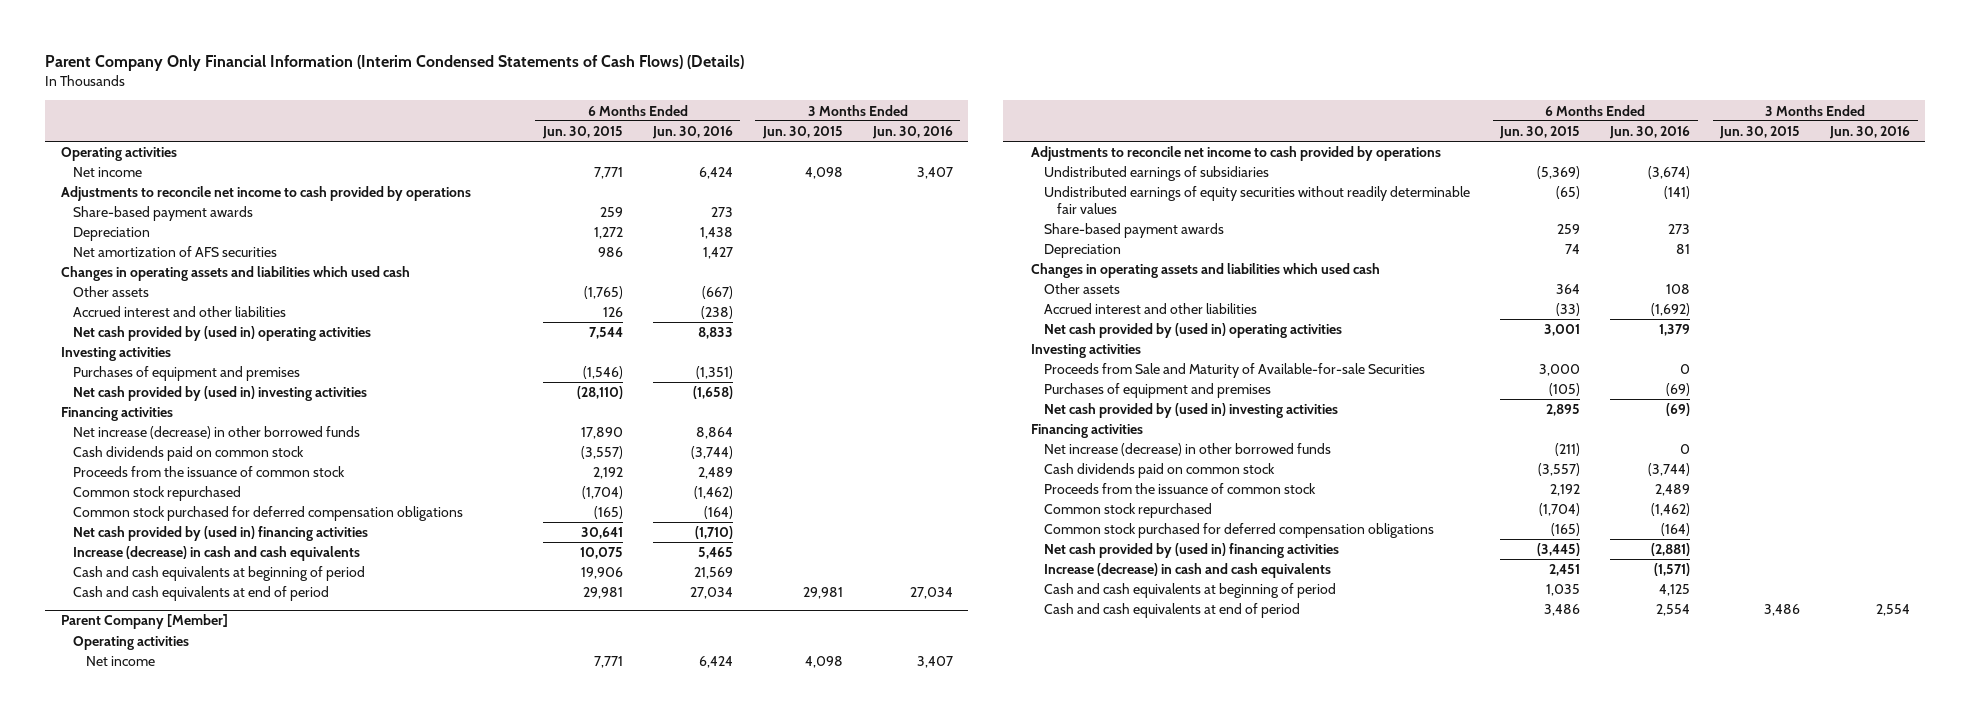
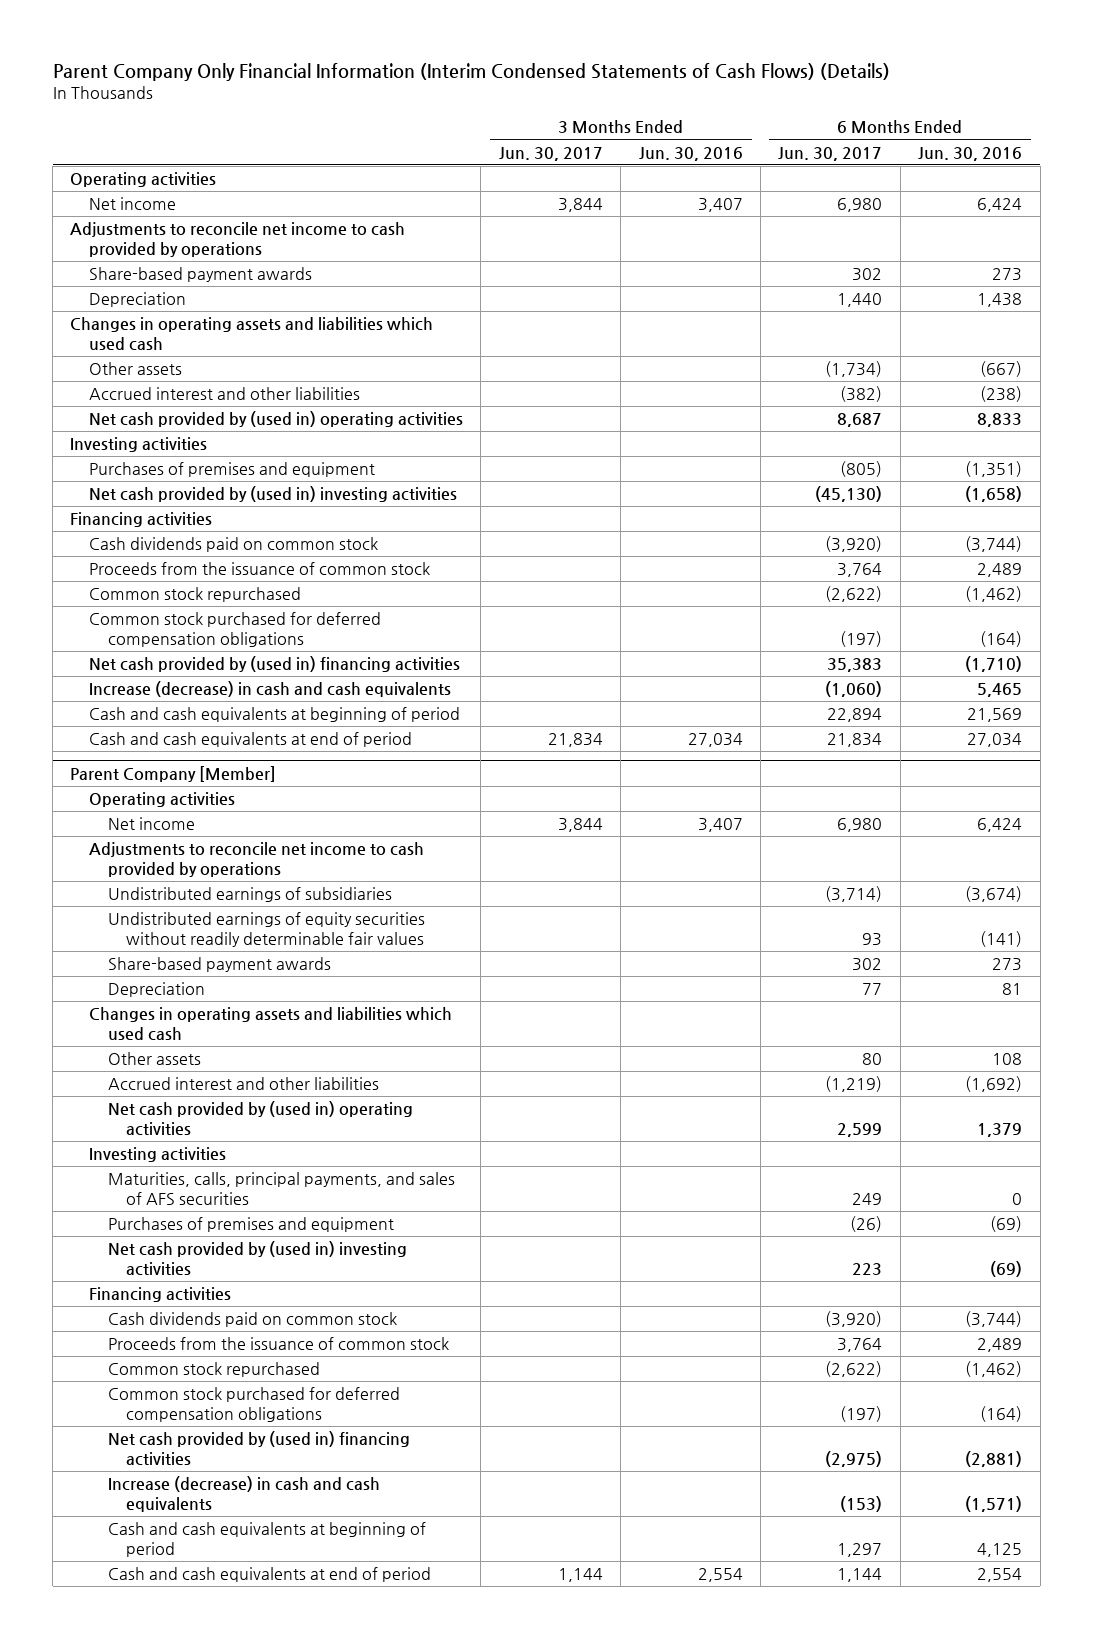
[541,126,623,140] Jun. 30, 2015 -> none
[761,126,843,140] Jun. 30, 2015 -> none
none -> [498,146,603,161] Jun. 30, 2017
none -> [778,146,883,161] Jun. 30, 2017
[73,246,278,258] Net amortization of AFS securities -> none
[73,366,301,382] Purchases of equipment and premises -> [89,462,376,478] Purchases of premises and equipment
[73,426,361,440] Net increase (decrease) in other borrowed funds -> none
[1044,363,1426,379] Proceeds from Sale and Maturity of Available-for-sale Securities -> [107,1172,455,1205] Maturities, calls, principal payments, and sales of AFS securities
[1044,383,1272,399] Purchases of equipment and premises -> [107,1217,394,1233] Purchases of premises and equipment
[1044,443,1332,457] Net increase (decrease) in other borrowed funds -> none

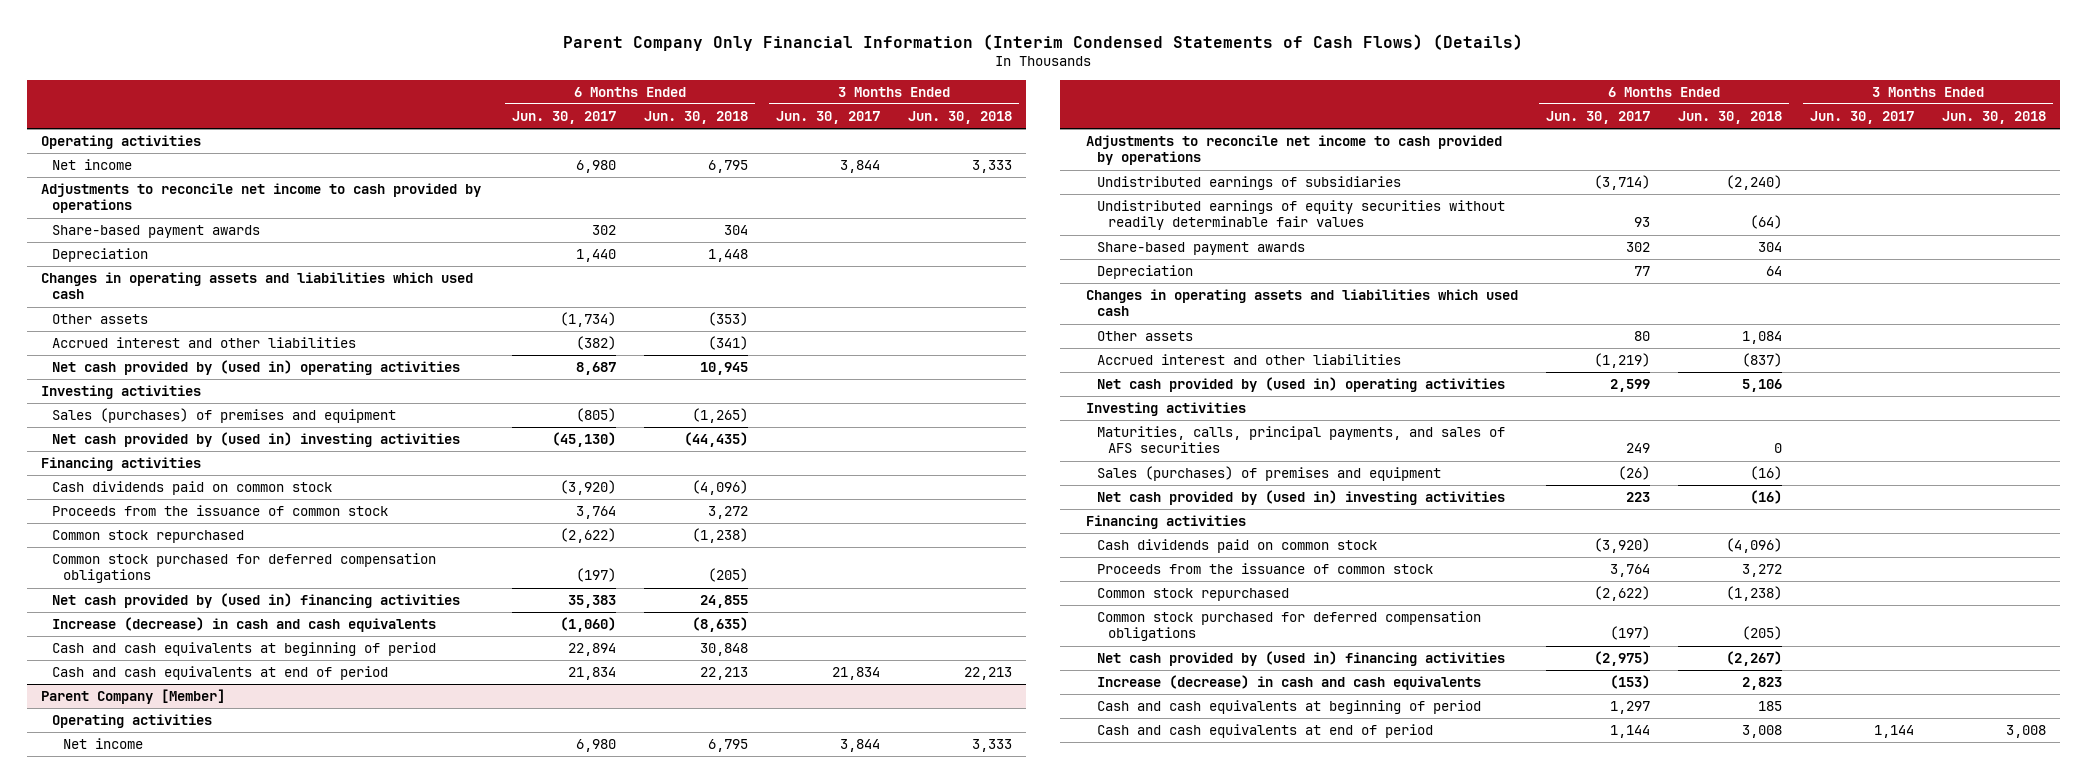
[638,146,743,161] Jun. 30, 2016 -> none
[918,146,1023,161] Jun. 30, 2016 -> none
none -> [644,110,749,124] Jun. 30, 2018
none -> [908,110,1013,124] Jun. 30, 2018
[89,462,376,478] Purchases of premises and equipment -> [51,408,396,424] Sales (purchases) of premises and equipment
[107,1217,394,1233] Purchases of premises and equipment -> [1096,466,1441,482] Sales (purchases) of premises and equipment

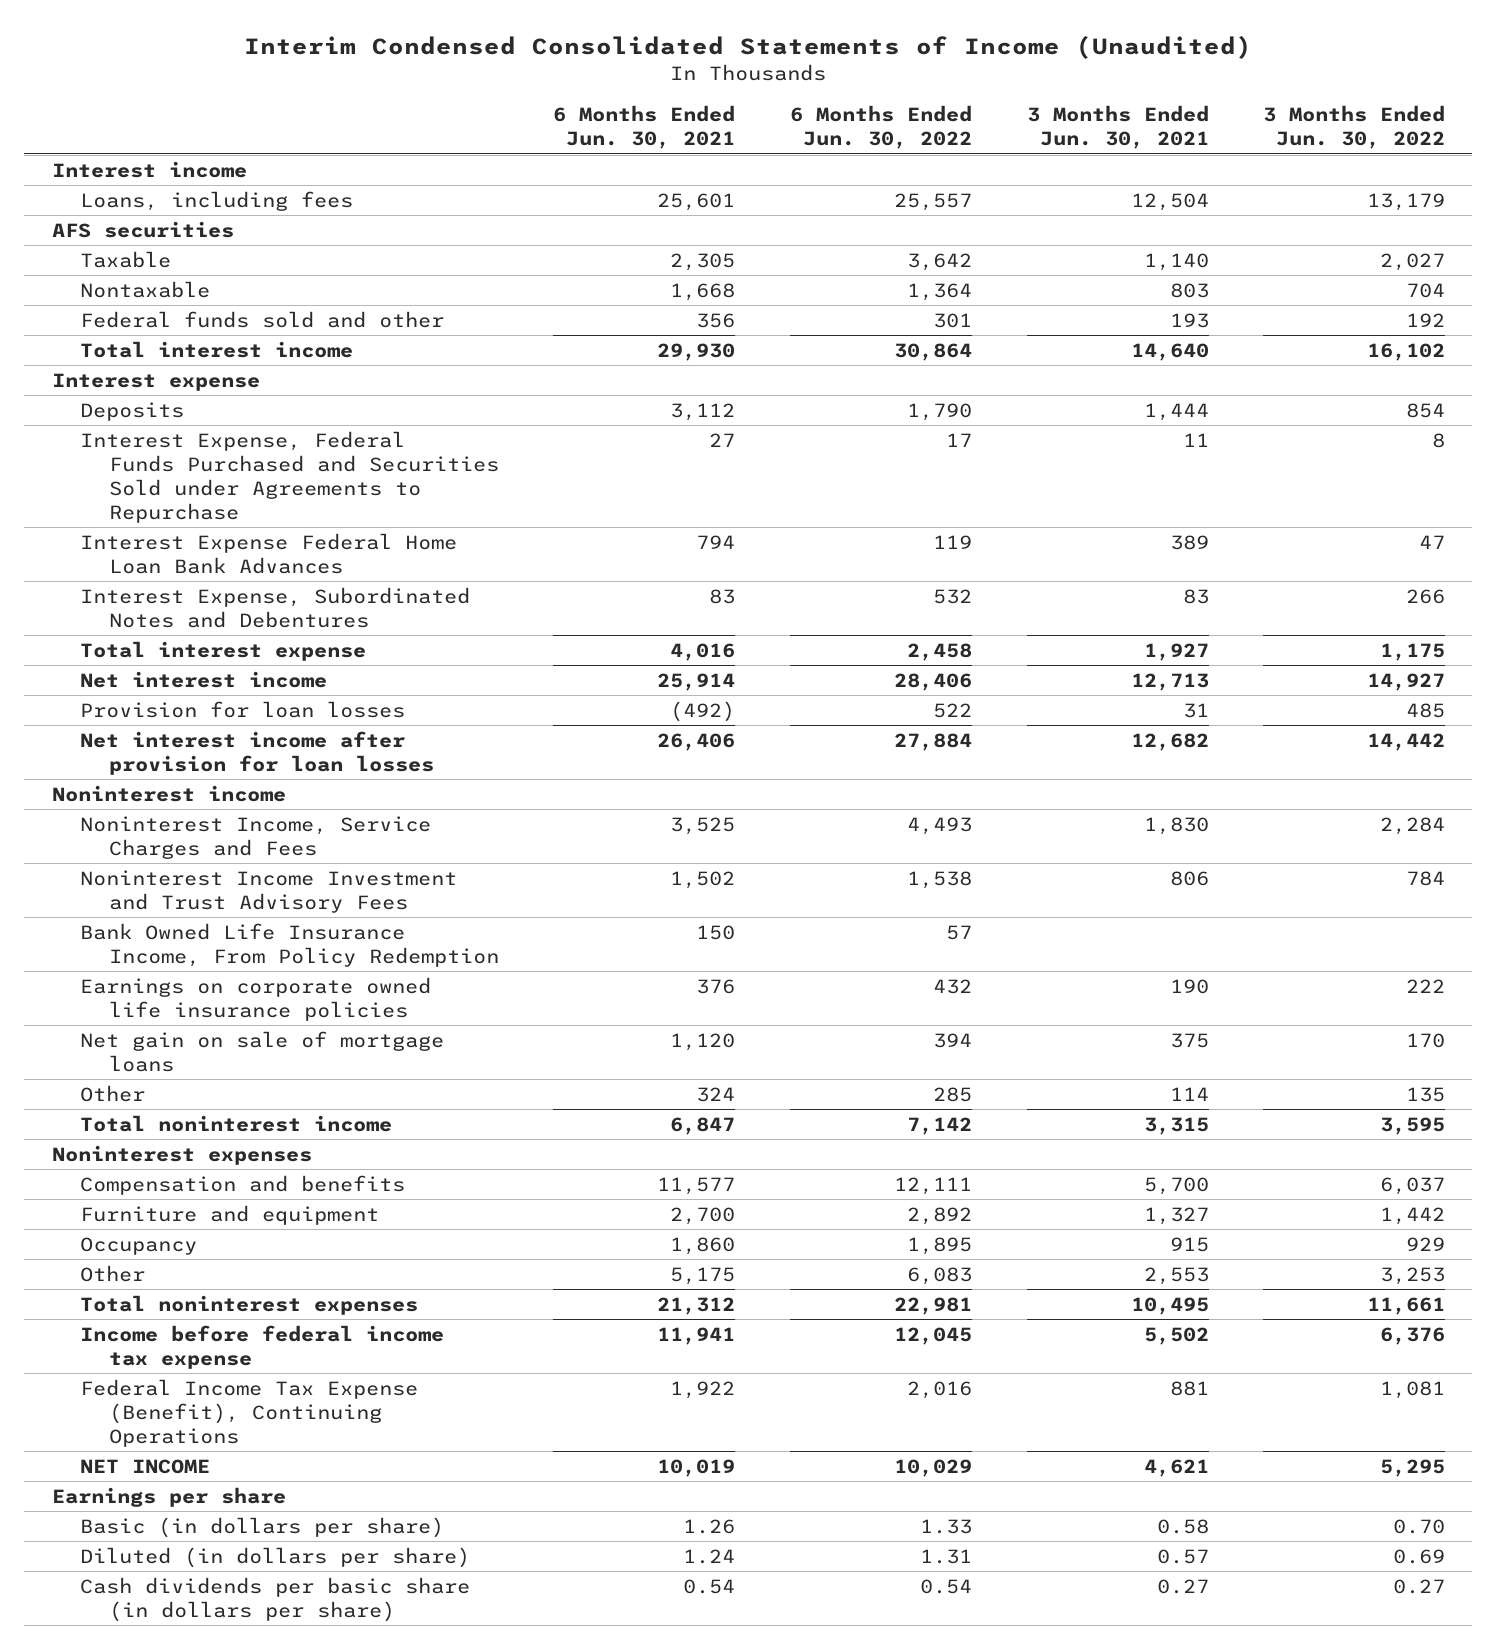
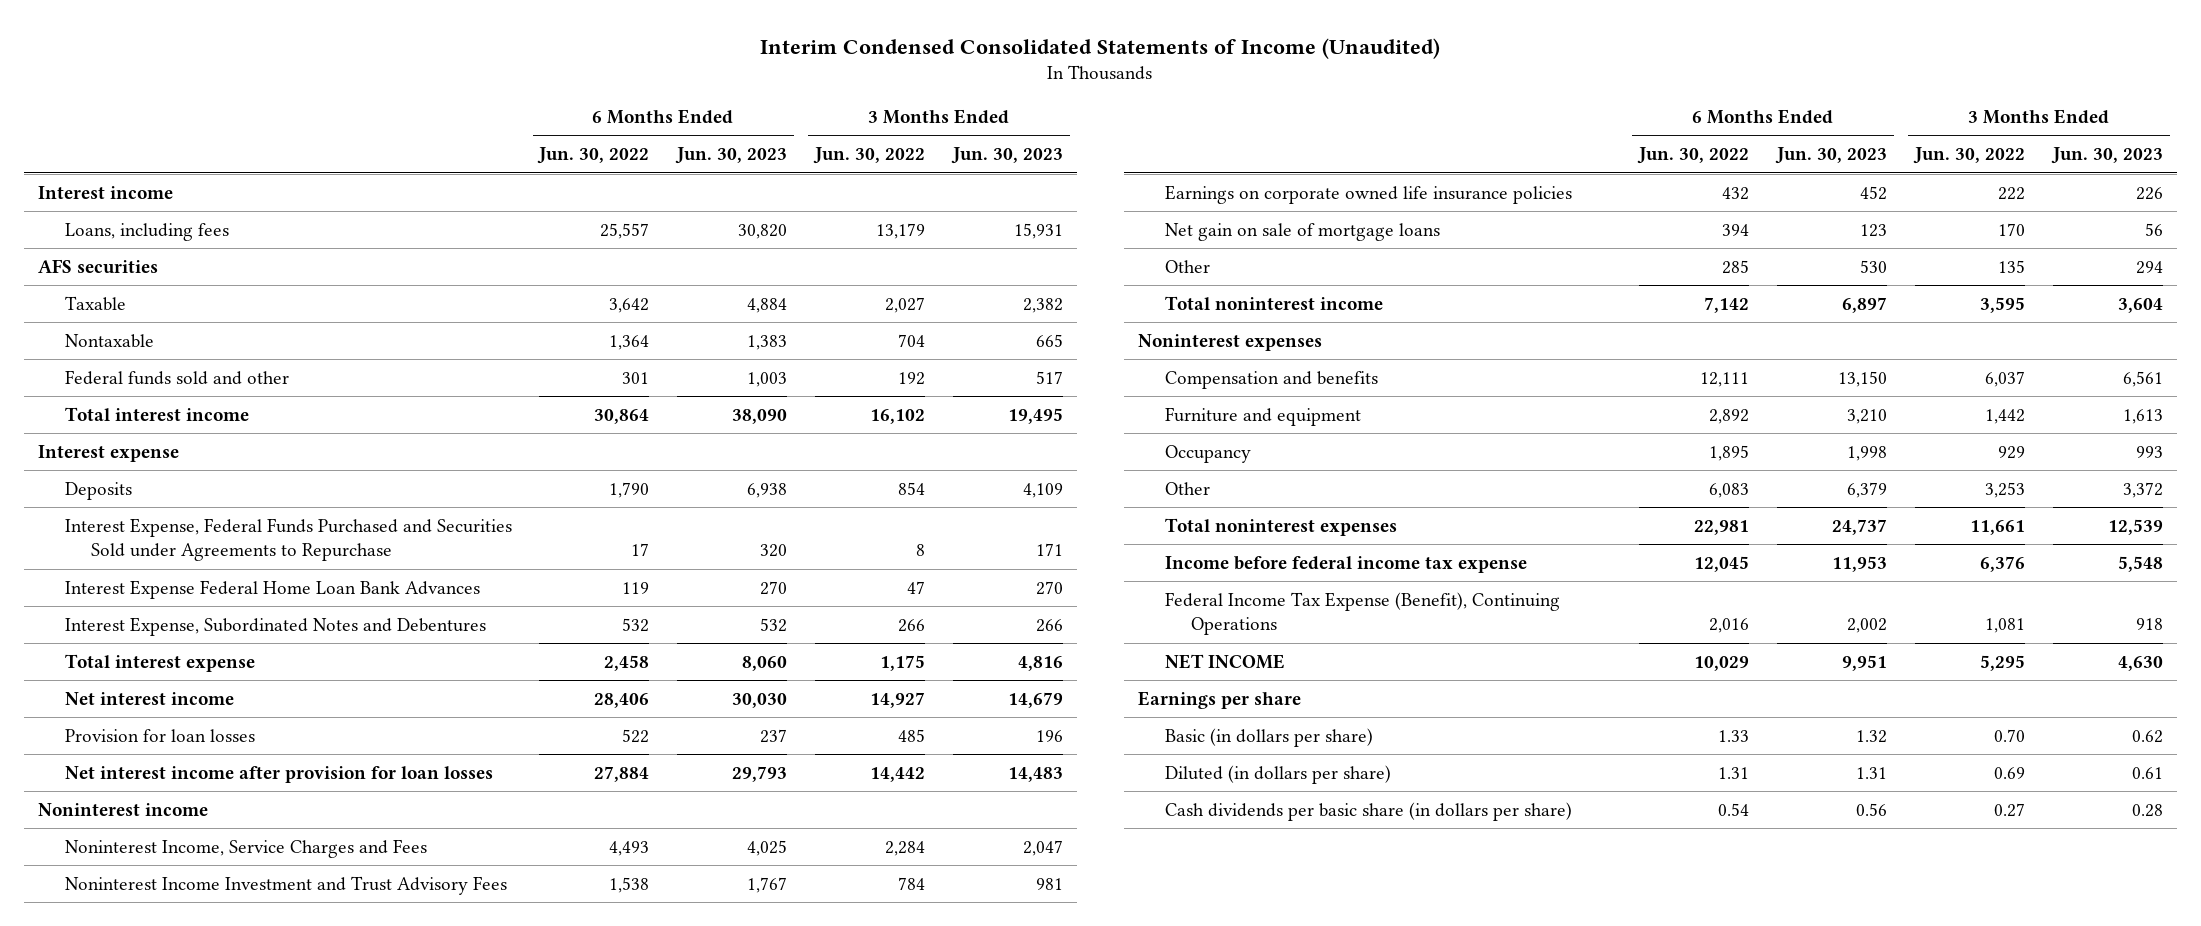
[553,105,736,150] 6 Months Ended Jun. 30, 2021 -> none
[1026,105,1209,150] 3 Months Ended Jun. 30, 2021 -> none
none -> [675,147,788,165] Jun. 30, 2023
none -> [950,147,1063,165] Jun. 30, 2023
[80,922,499,967] Bank Owned Life Insurance Income, From Policy Redemption -> none

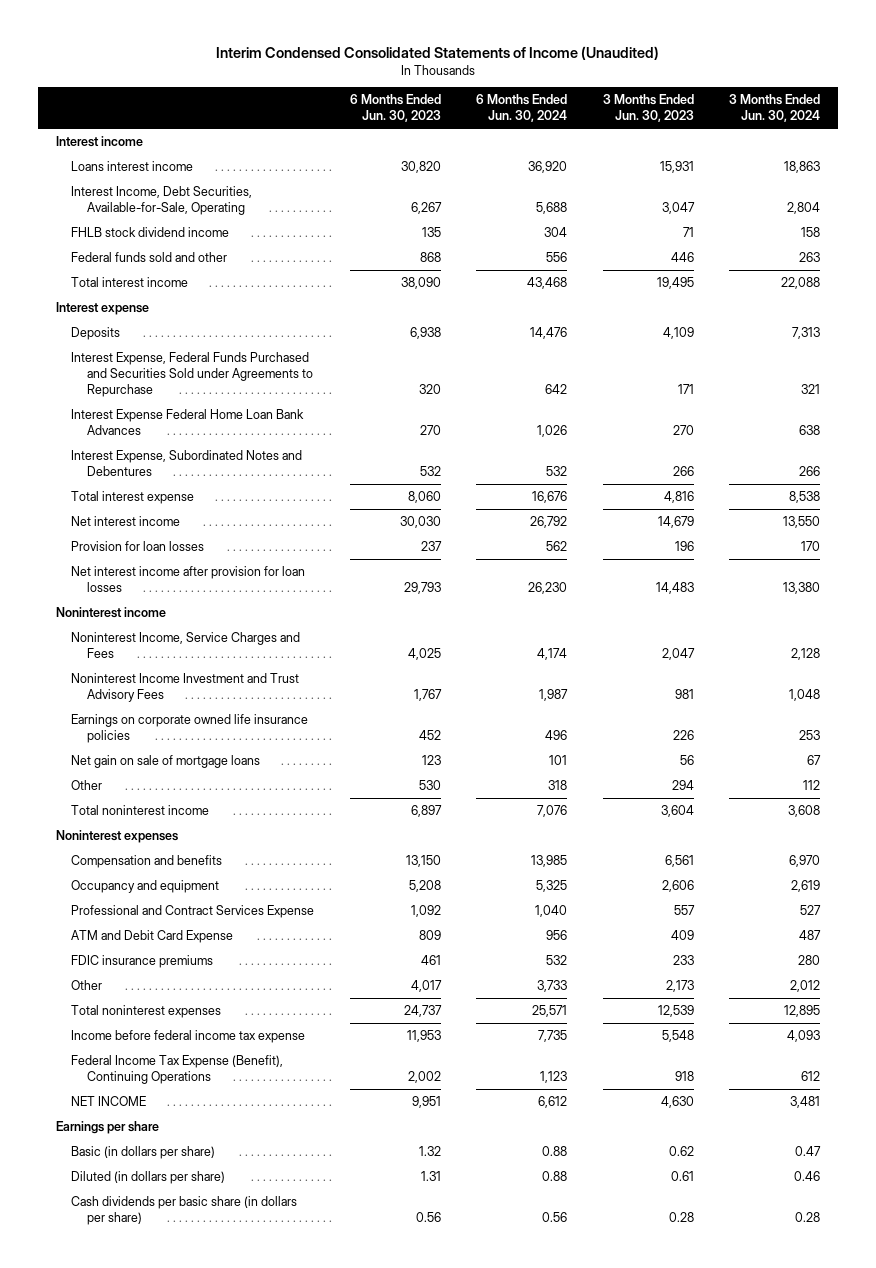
[537,147,650,165] Jun. 30, 2022 -> none
[813,147,926,165] Jun. 30, 2022 -> none
none -> [476,94,568,123] 6 Months Ended Jun. 30, 2024
none -> [728,94,820,123] 3 Months Ended Jun. 30, 2024
[38,258,159,274] AFS securities -> none
[64,295,126,311] Taxable -> none
[64,333,154,348] Nontaxable -> none
[64,222,229,241] Loans, including fees -> [71,161,194,172] Loans interest income
none -> [71,186,253,216] Interest Income, Debt Securities, Available-for-Sale, Operating
none -> [71,227,230,238] FHLB stock dividend income
[747,371,788,387] 1,003 -> [419,252,441,263] 868
[1035,370,1063,384] 517 -> [670,252,694,263] 446
[1164,406,1361,426] Furniture and equipment -> none
[1164,444,1251,463] Occupancy -> [71,880,220,894] Occupancy and equipment
[1847,445,1888,461] 1,998 -> [408,880,441,893] 5,208
[2135,445,2163,458] 993 -> [661,880,694,893] 2,606
none -> [71,905,315,919] Professional and Contract Services Expense
none -> [71,930,234,944] ATM and Debit Card Expense
none -> [71,955,214,969] FDIC insurance premiums
[1847,481,1888,498] 6,379 -> [410,980,442,993] 4,017
[2122,481,2163,498] 3,372 -> [665,980,694,993] 2,173

